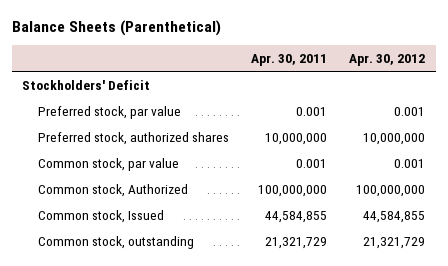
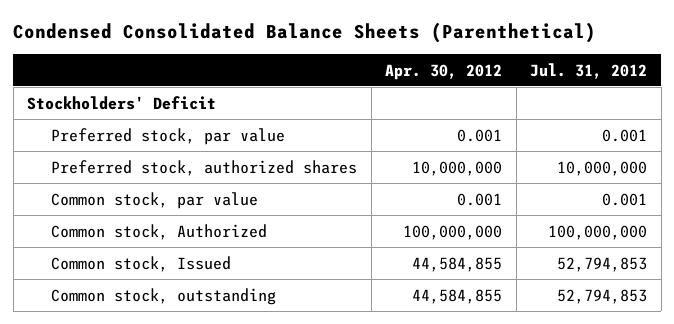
[11,20,221,37] Balance Sheets (Parenthetical) -> [13,22,597,44] Condensed Consolidated Balance Sheets (Parenthetical)
[251,54,328,67] Apr. 30, 2011 -> none
none -> [530,62,648,79] Jul. 31, 2012
[363,236,426,249] 21,321,729 -> [412,288,503,304] 44,584,855

